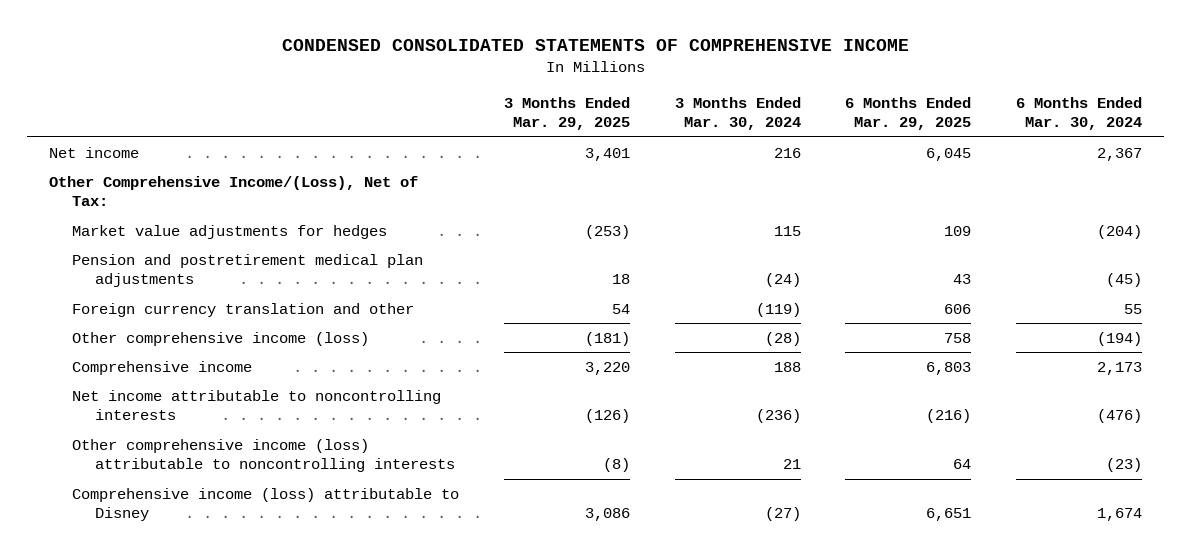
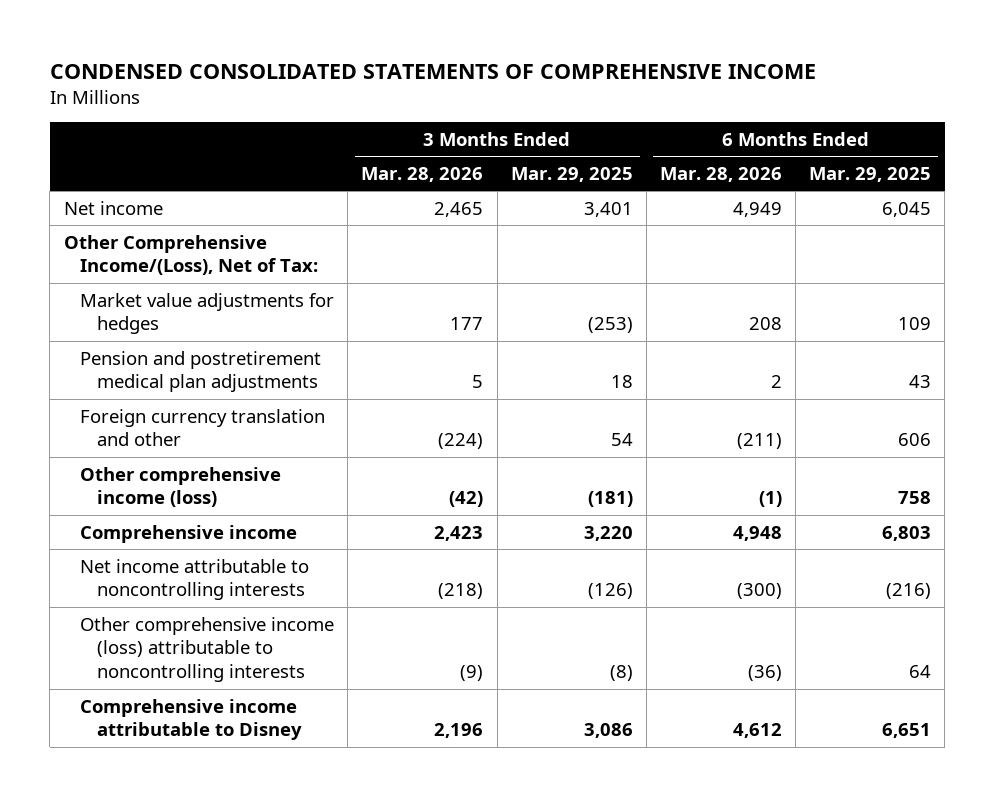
[674,96,801,131] 3 Months Ended Mar. 30, 2024 -> none
[1015,96,1142,131] 6 Months Ended Mar. 30, 2024 -> none
none -> [361,167,484,183] Mar. 28, 2026
none -> [659,167,782,183] Mar. 28, 2026
[72,487,460,522] Comprehensive income (loss) attributable to Disney -> [80,698,302,741] Comprehensive income attributable to Disney

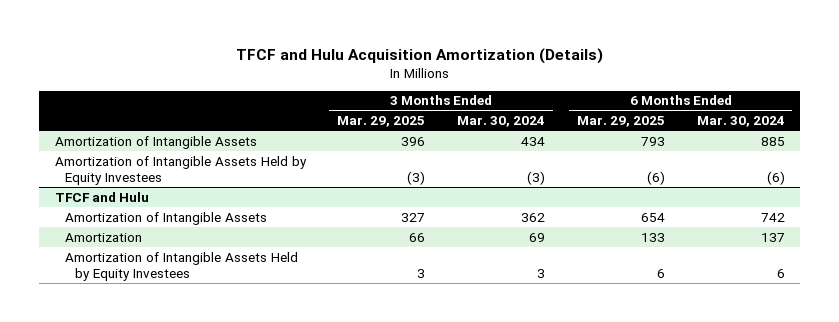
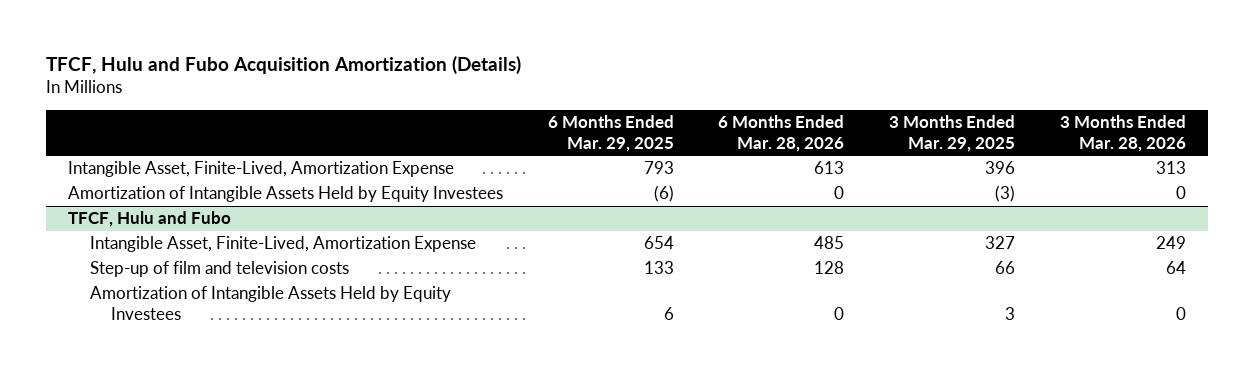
[235,47,603,64] TFCF and Hulu Acquisition Amortization (Details) -> [45,56,521,75] TFCF, Hulu and Fubo Acquisition Amortization (Details)
[457,116,546,128] Mar. 30, 2024 -> none
[696,116,785,128] Mar. 30, 2024 -> none
none -> [718,115,845,152] 6 Months Ended Mar. 28, 2026
none -> [1059,115,1186,152] 3 Months Ended Mar. 28, 2026
[54,135,257,149] Amortization of Intangible Assets -> [68,161,455,178] Intangible Asset, Finite-Lived, Amortization Expense
[54,191,149,202] TFCF and Hulu -> [68,211,232,228] TFCF, Hulu and Fubo
[65,211,268,225] Amortization of Intangible Assets -> [89,236,476,253] Intangible Asset, Finite-Lived, Amortization Expense
[65,232,143,242] Amortization -> [89,261,349,278] Step-up of film and television costs

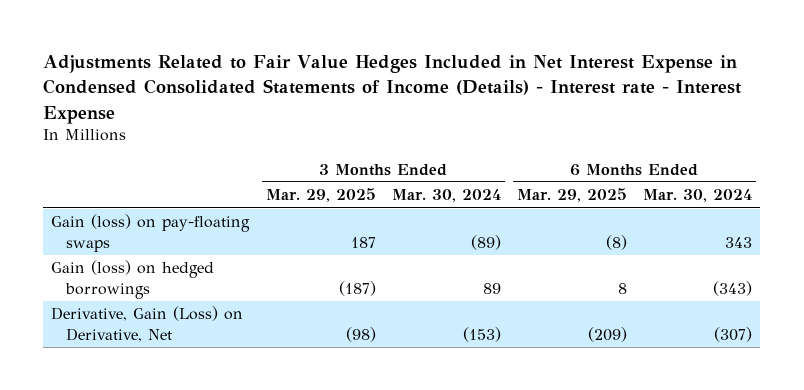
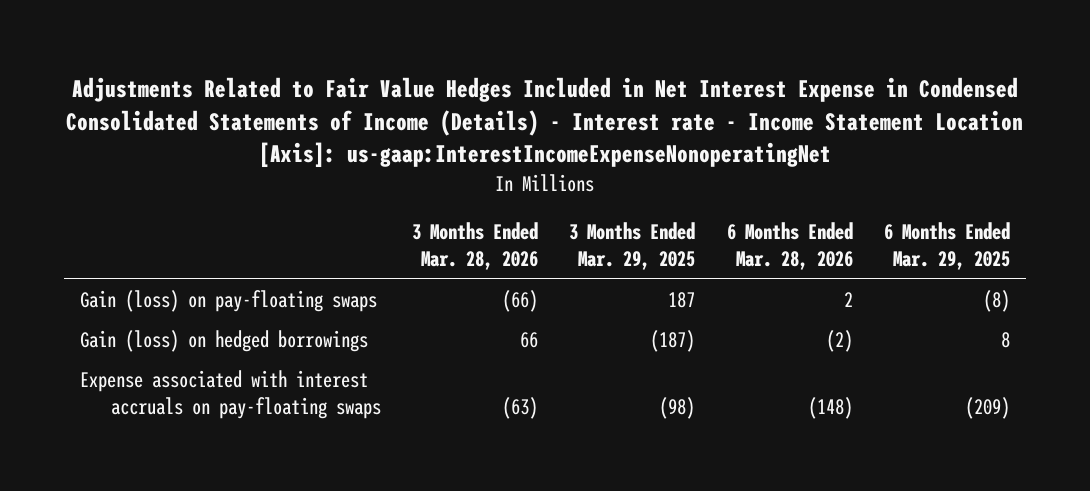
[43,55,742,124] Adjustments Related to Fair Value Hedges Included in Net Interest Expense in Condensed Consolidated Statements of Income (Details) - Interest rate - Interest Expense -> [65,76,1023,169] Adjustments Related to Fair Value Hedges Included in Net Interest Expense in Condensed Consolidated Statements of Income (Details) - Interest rate - Income Statement Location [Axis]: us-gaap:InterestIncomeExpenseNonoperatingNet
[391,189,501,203] Mar. 30, 2024 -> none
[643,189,753,203] Mar. 30, 2024 -> none
none -> [411,222,538,271] 3 Months Ended Mar. 28, 2026
none -> [726,222,853,271] 6 Months Ended Mar. 28, 2026
[51,306,244,343] Derivative, Gain (Loss) on Derivative, Net -> [79,370,381,420] Expense associated with interest accruals on pay-floating swaps

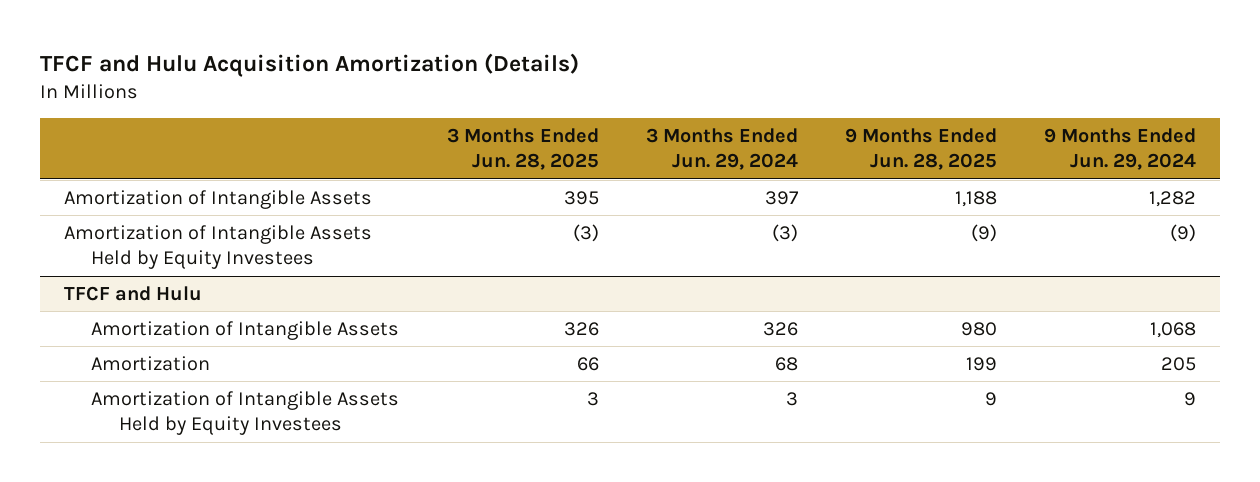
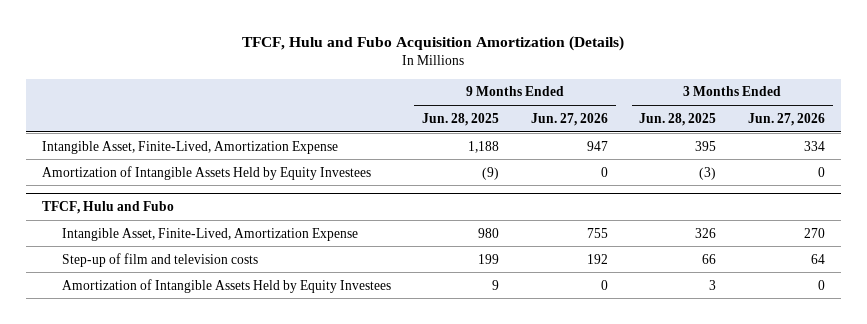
[40,52,580,77] TFCF and Hulu Acquisition Amortization (Details) -> [242,35,625,51] TFCF, Hulu and Fubo Acquisition Amortization (Details)
[645,127,798,171] 3 Months Ended Jun. 29, 2024 -> none
[1044,127,1197,171] 9 Months Ended Jun. 29, 2024 -> none
none -> [530,112,608,126] Jun. 27, 2026
none -> [748,112,826,126] Jun. 27, 2026
[63,189,372,209] Amortization of Intangible Assets -> [41,140,338,154] Intangible Asset, Finite-Lived, Amortization Expense
[63,285,202,301] TFCF and Hulu -> [41,200,174,214] TFCF, Hulu and Fubo
[91,320,400,340] Amortization of Intangible Assets -> [61,227,358,241] Intangible Asset, Finite-Lived, Amortization Expense
[91,355,211,371] Amortization -> [61,252,258,267] Step-up of film and television costs

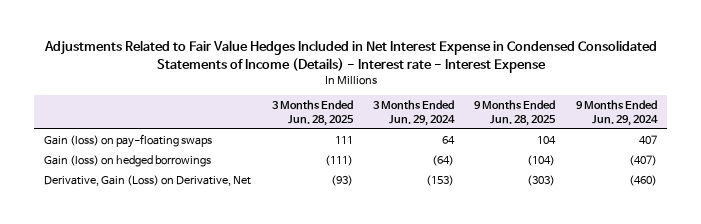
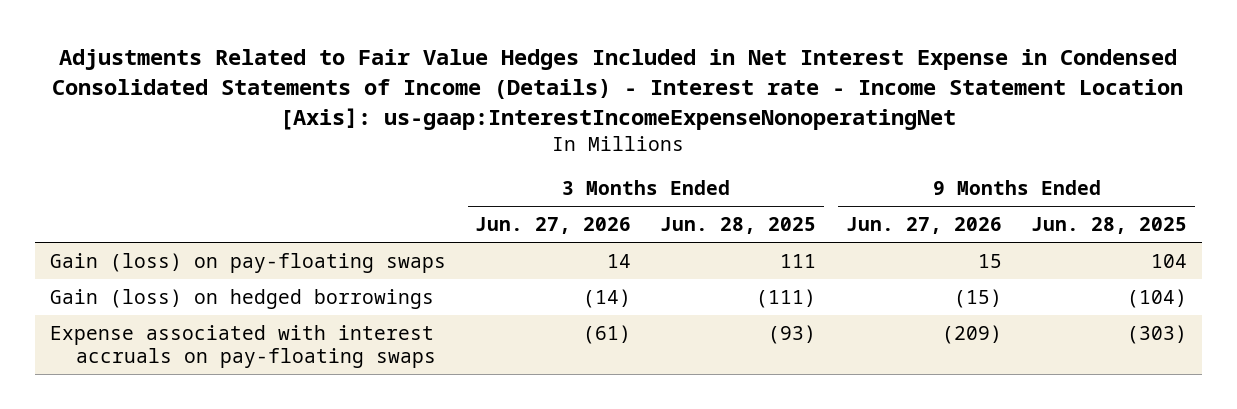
[43,40,657,73] Adjustments Related to Fair Value Hedges Included in Net Interest Expense in Condensed Consolidated Statements of Income (Details) - Interest rate - Interest Expense -> [52,49,1184,131] Adjustments Related to Fair Value Hedges Included in Net Interest Expense in Condensed Consolidated Statements of Income (Details) - Interest rate - Income Statement Location [Axis]: us-gaap:InterestIncomeExpenseNonoperatingNet
[373,99,456,126] 3 Months Ended Jun. 29, 2024 -> none
[575,99,658,126] 9 Months Ended Jun. 29, 2024 -> none
none -> [475,217,632,235] Jun. 27, 2026
none -> [845,217,1002,235] Jun. 27, 2026
[44,174,252,186] Derivative, Gain (Loss) on Derivative, Net -> [49,324,437,369] Expense associated with interest accruals on pay-floating swaps

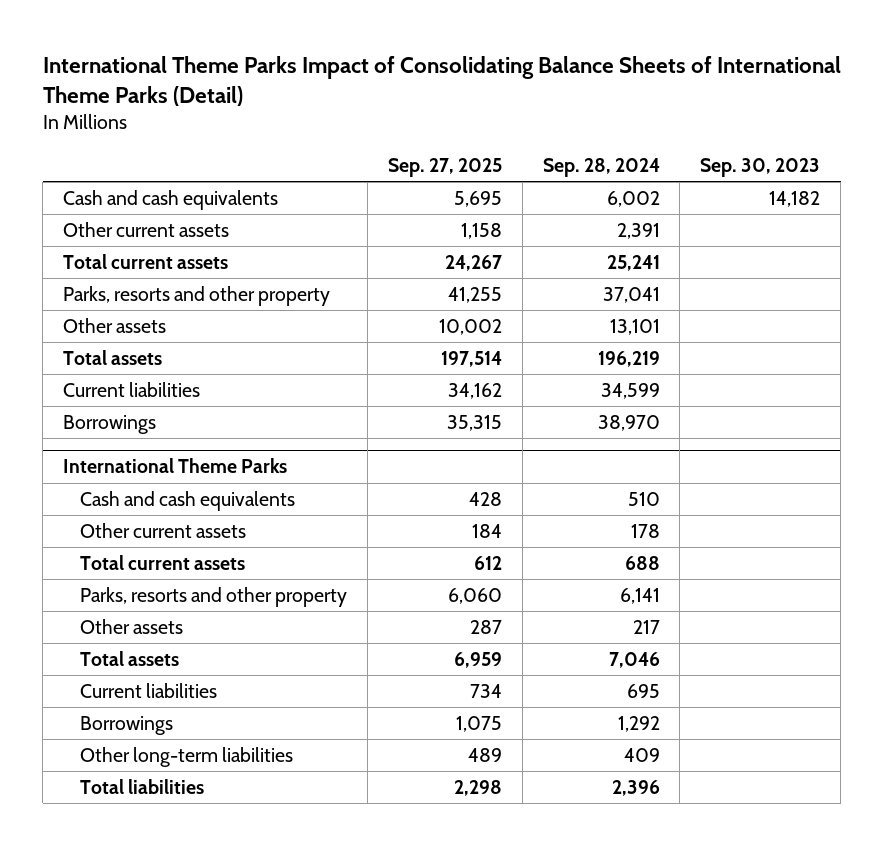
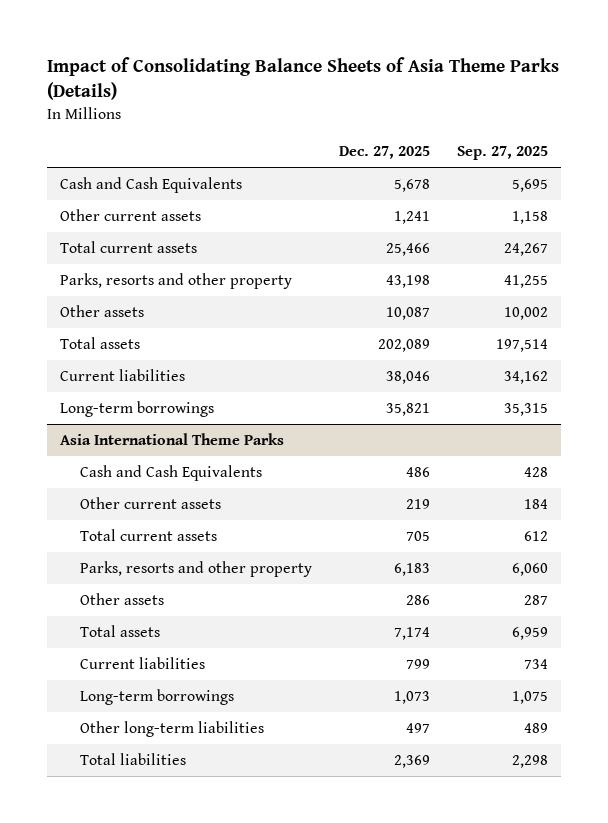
[42,55,841,107] International Theme Parks Impact of Consolidating Balance Sheets of International Theme Parks (Detail) -> [46,57,559,101] Impact of Consolidating Balance Sheets of Asia Theme Parks (Details)
[542,157,660,177] Sep. 28, 2024 -> none
[700,157,821,177] Sep. 30, 2023 -> none
none -> [338,146,430,160] Dec. 27, 2025
[63,189,279,210] Cash and cash equivalents -> [60,176,243,193] Cash and Cash Equivalents
[63,414,157,434] Borrowings -> [60,400,215,417] Long-term borrowings
[63,458,288,474] International Theme Parks -> [60,432,285,445] Asia International Theme Parks
[79,490,295,511] Cash and cash equivalents -> [79,464,262,481] Cash and Cash Equivalents
[79,715,173,735] Borrowings -> [79,688,234,705] Long-term borrowings

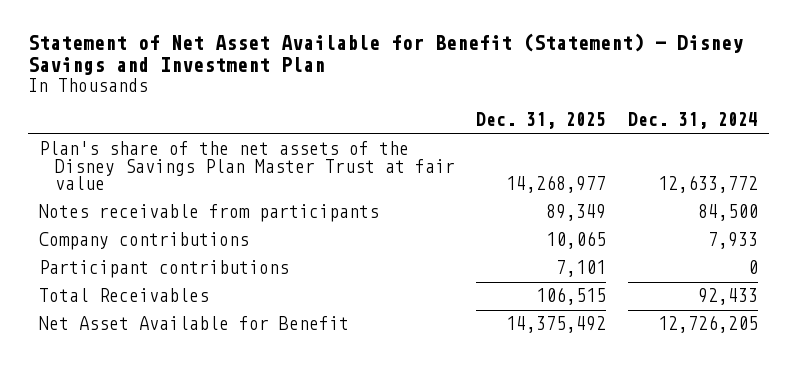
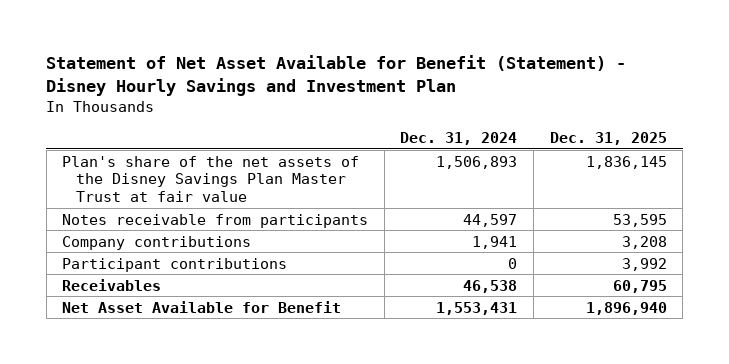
[28,33,744,76] Statement of Net Asset Available for Benefit (Statement) - Disney Savings and Investment Plan -> [46,55,627,97] Statement of Net Asset Available for Benefit (Statement) - Disney Hourly Savings and Investment Plan
[506,175,607,194] 14,268,977 -> [585,155,667,169] 1,836,145
[657,175,758,194] 12,633,772 -> [436,155,518,169] 1,506,893
[546,204,607,222] 89,349 -> [612,213,667,227] 53,595
[697,204,758,222] 84,500 -> [463,213,518,227] 44,597
[546,231,607,250] 10,065 -> [621,235,667,249] 3,208
[707,232,758,250] 7,933 -> [472,235,518,249] 1,941
[556,260,607,278] 7,101 -> [621,257,667,271] 3,992
[38,288,209,303] Total Receivables -> [62,278,162,291] Receivables
[536,287,607,306] 106,515 -> [612,279,667,293] 60,795
[697,288,758,306] 92,433 -> [463,279,518,293] 46,538
[506,316,607,334] 14,375,492 -> [585,301,667,315] 1,896,940
[657,315,758,334] 12,726,205 -> [436,301,518,315] 1,553,431

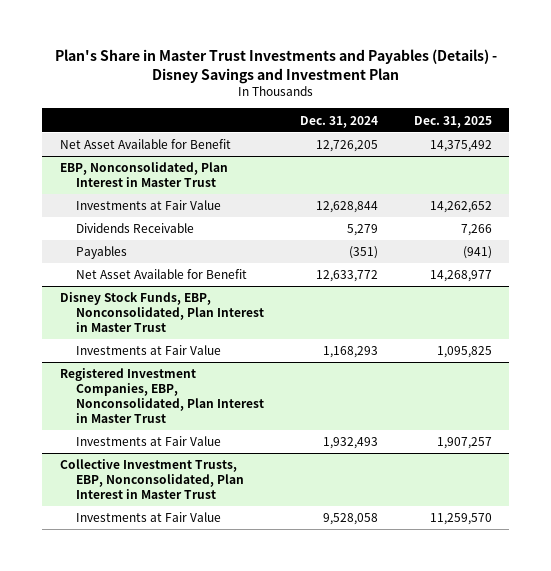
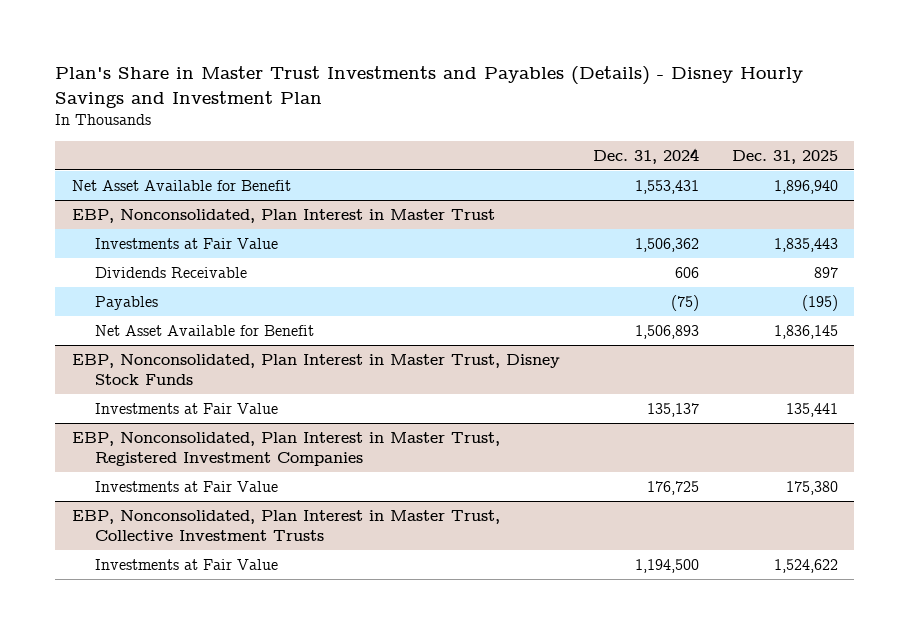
[54,48,497,84] Plan's Share in Master Trust Investments and Payables (Details) - Disney Savings and Investment Plan -> [55,66,804,108] Plan's Share in Master Trust Investments and Payables (Details) - Disney Hourly Savings and Investment Plan
[315,140,378,153] 12,726,205 -> [634,179,699,194] 1,553,431
[429,140,492,153] 14,375,492 -> [773,179,838,194] 1,896,940
[315,201,378,214] 12,628,844 -> [634,237,699,252] 1,506,362
[429,201,492,214] 14,262,652 -> [773,237,838,252] 1,835,443
[346,224,378,237] 5,279 -> [674,266,699,278] 606
[460,224,492,237] 7,266 -> [813,266,838,278] 897
[348,246,378,260] (351) -> [670,294,699,311] (75)
[462,246,492,260] (941) -> [801,294,838,311] (195)
[315,270,378,283] 12,633,772 -> [634,324,699,339] 1,506,893
[429,270,492,283] 14,268,977 -> [773,324,838,339] 1,836,145
[59,292,265,333] Disney Stock Funds, EBP, Nonconsolidated, Plan Interest in Master Trust -> [71,353,560,385] EBP, Nonconsolidated, Plan Interest in Master Trust, Disney Stock Funds
[322,346,378,359] 1,168,293 -> [646,402,699,417] 135,137
[436,346,492,359] 1,095,825 -> [785,402,838,417] 135,441
[59,368,265,424] Registered Investment Companies, EBP, Nonconsolidated, Plan Interest in Master Trust -> [71,431,500,466] EBP, Nonconsolidated, Plan Interest in Master Trust, Registered Investment Companies
[322,437,378,450] 1,932,493 -> [646,480,699,495] 176,725
[436,437,492,450] 1,907,257 -> [785,480,838,495] 175,380
[59,459,245,500] Collective Investment Trusts, EBP, Nonconsolidated, Plan Interest in Master Trust -> [71,509,500,541] EBP, Nonconsolidated, Plan Interest in Master Trust, Collective Investment Trusts
[322,513,378,526] 9,528,058 -> [634,558,699,573] 1,194,500
[429,513,492,526] 11,259,570 -> [773,558,838,573] 1,524,622

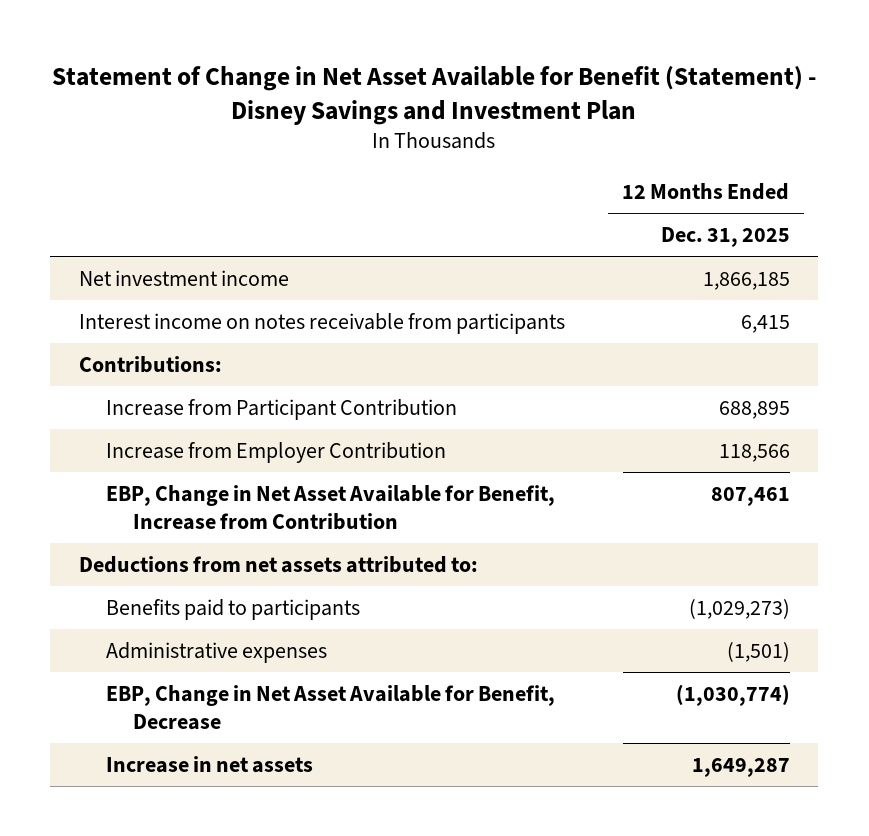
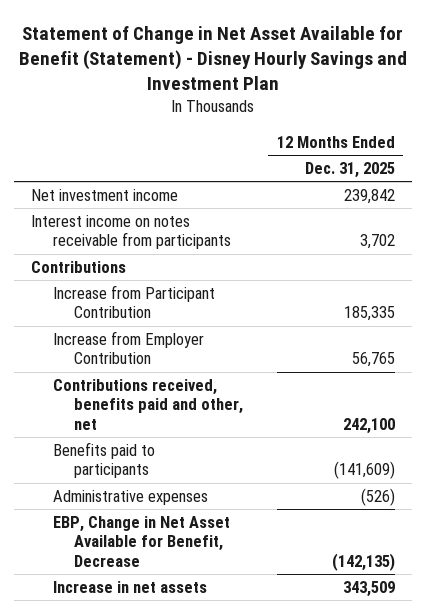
[52,65,817,125] Statement of Change in Net Asset Available for Benefit (Statement) - Disney Savings and Investment Plan -> [19,25,408,91] Statement of Change in Net Asset Available for Benefit (Statement) - Disney Hourly Savings and Investment Plan
[79,555,479,573] Deductions from net assets attributed to: -> none
[702,271,790,290] 1,866,185 -> [343,188,395,204] 239,842
[740,314,790,333] 6,415 -> [359,234,395,250] 3,702
[79,355,223,373] Contributions: -> [31,260,127,273] Contributions
[718,400,790,419] 688,895 -> [343,306,395,322] 185,335
[718,443,790,462] 118,566 -> [351,352,395,368] 56,765
[105,484,555,530] EBP, Change in Net Asset Available for Benefit, Increase from Contribution -> [52,378,243,430] Contributions received, benefits paid and other, net
[710,486,790,506] 807,461 -> [342,417,395,434] 242,100
[688,598,790,619] (1,029,273) -> [333,461,395,480] (141,609)
[726,641,790,662] (1,501) -> [360,487,395,506] (526)
[675,683,790,706] (1,030,774) -> [331,552,395,571] (142,135)
[691,757,790,777] 1,649,287 -> [342,580,395,597] 343,509

